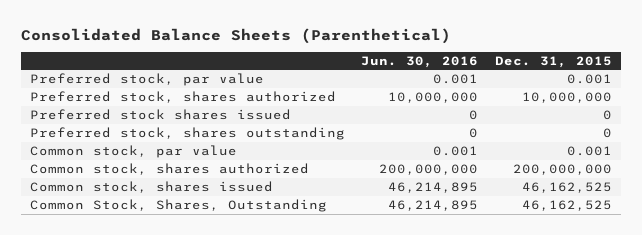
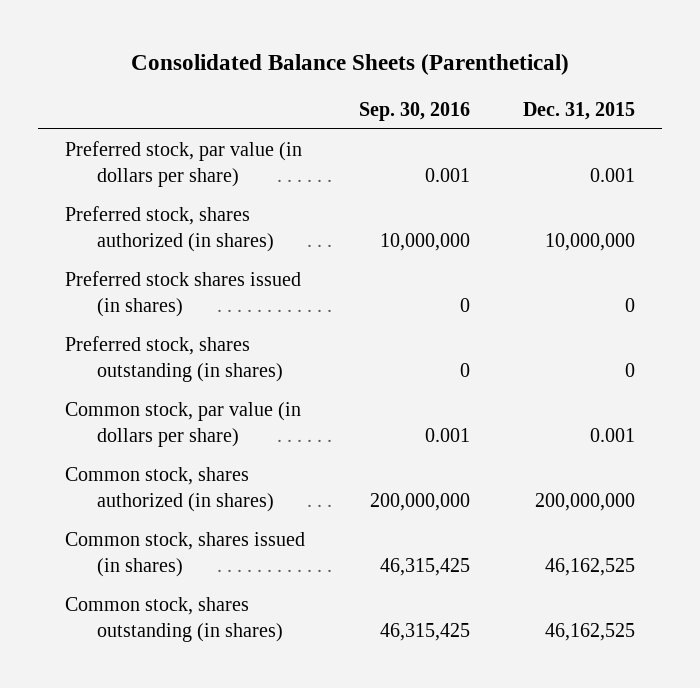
[361,55,479,68] Jun. 30, 2016 -> none
none -> [358,101,470,121] Sep. 30, 2016
[29,73,264,87] Preferred stock, par value -> [65,140,303,187] Preferred stock, par value (in dollars per share)
[29,91,336,104] Preferred stock, shares authorized -> [65,205,275,252] Preferred stock, shares authorized (in shares)
[29,109,291,121] Preferred stock shares issued -> [65,270,302,317] Preferred stock shares issued (in shares)
[29,127,345,141] Preferred stock, shares outstanding -> [65,335,284,382] Preferred stock, shares outstanding (in shares)
[29,145,237,159] Common stock, par value -> [65,401,302,447] Common stock, par value (in dollars per share)
[29,163,309,176] Common stock, shares authorized -> [65,466,275,512] Common stock, shares authorized (in shares)
[29,181,273,194] Common stock, shares issued -> [65,531,306,577] Common stock, shares issued (in shares)
[29,199,327,213] Common Stock, Shares, Outstanding -> [65,596,284,642] Common stock, shares outstanding (in shares)

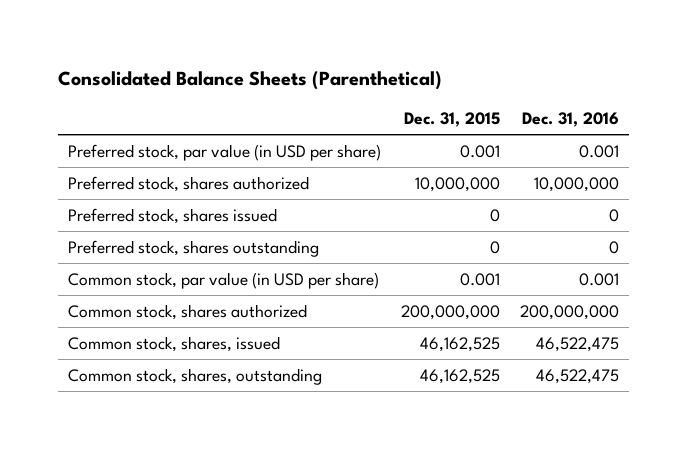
[358,101,470,121] Sep. 30, 2016 -> none
none -> [521,112,619,128] Dec. 31, 2016
[65,140,303,187] Preferred stock, par value (in dollars per share) -> [68,143,382,161] Preferred stock, par value (in USD per share)
[65,205,275,252] Preferred stock, shares authorized (in shares) -> [68,175,310,192] Preferred stock, shares authorized
[65,270,302,317] Preferred stock shares issued (in shares) -> [68,207,278,224] Preferred stock, shares issued
[65,335,284,382] Preferred stock, shares outstanding (in shares) -> [68,239,320,257] Preferred stock, shares outstanding
[65,401,302,447] Common stock, par value (in dollars per share) -> [68,271,380,289] Common stock, par value (in USD per share)
[65,466,275,512] Common stock, shares authorized (in shares) -> [68,303,308,320] Common stock, shares authorized
[65,531,306,577] Common stock, shares issued (in shares) -> [68,335,281,352] Common stock, shares, issued
[65,596,284,642] Common stock, shares outstanding (in shares) -> [68,367,323,385] Common stock, shares, outstanding

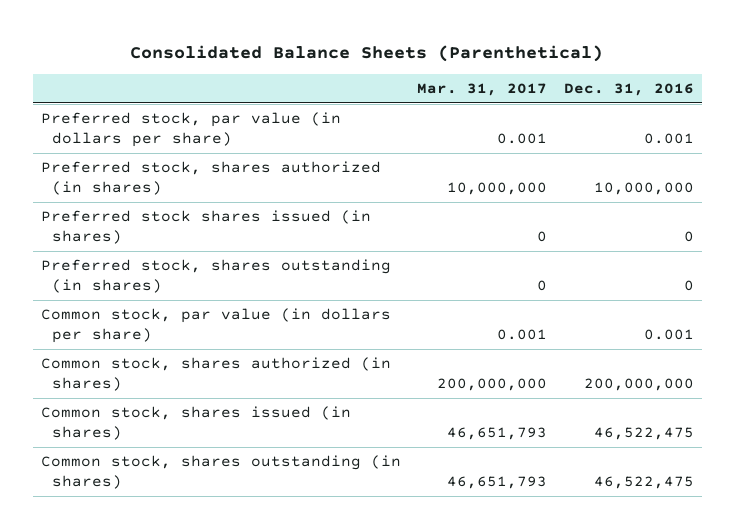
[404,112,501,128] Dec. 31, 2015 -> none
none -> [417,82,548,96] Mar. 31, 2017
[68,143,382,161] Preferred stock, par value (in USD per share) -> [41,112,342,148] Preferred stock, par value (in dollars per share)
[68,175,310,192] Preferred stock, shares authorized -> [41,161,382,196] Preferred stock, shares authorized (in shares)
[68,207,278,224] Preferred stock, shares issued -> [41,210,372,245] Preferred stock shares issued (in shares)
[68,239,320,257] Preferred stock, shares outstanding -> [41,259,392,294] Preferred stock, shares outstanding (in shares)
[68,271,380,289] Common stock, par value (in USD per share) -> [41,308,392,344] Common stock, par value (in dollars per share)
[68,303,308,320] Common stock, shares authorized -> [41,357,392,392] Common stock, shares authorized (in shares)
[68,335,281,352] Common stock, shares, issued -> [41,406,352,441] Common stock, shares issued (in shares)
[68,367,323,385] Common stock, shares, outstanding -> [41,455,402,490] Common stock, shares outstanding (in shares)

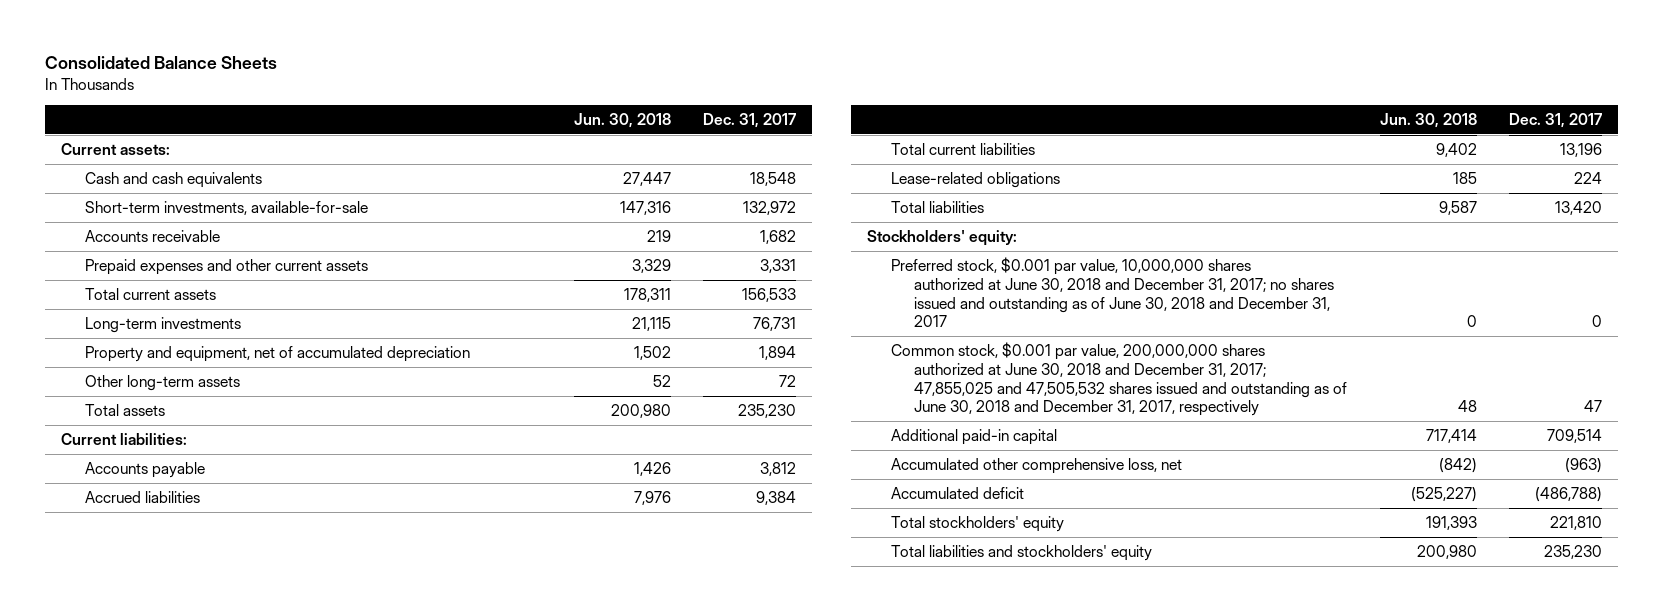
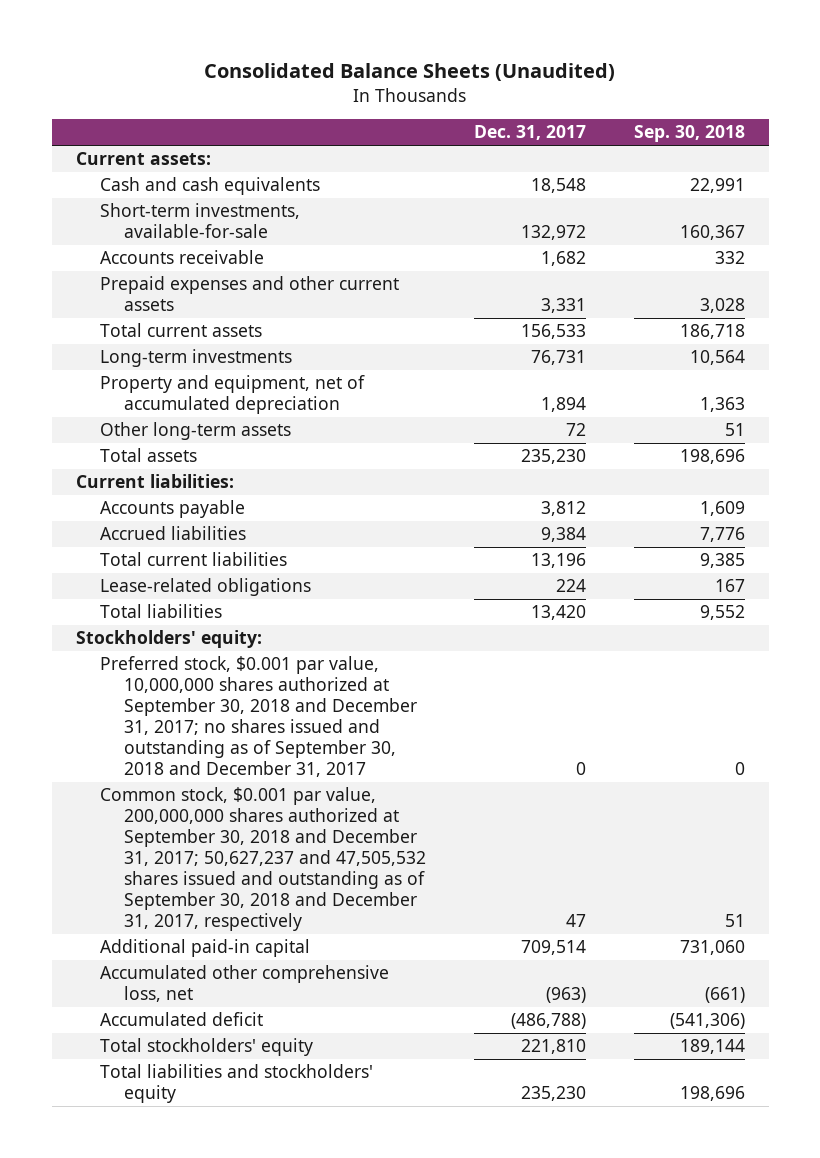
[45,56,278,70] Consolidated Balance Sheets -> [204,63,616,82] Consolidated Balance Sheets (Unaudited)
[574,113,672,129] Jun. 30, 2018 -> none
none -> [633,125,745,143] Sep. 30, 2018
[890,256,1335,328] Preferred stock, $0.001 par value, 10,000,000 shares authorized at June 30, 2018 and December 31, 2017; no shares issued and outstanding as of June 30, 2018 and December 31, 2017 -> [99,656,418,777] Preferred stock, $0.001 par value, 10,000,000 shares authorized at September 30, 2018 and December 31, 2017; no shares issued and outstanding as of September 30, 2018 and December 31, 2017
[890,341,1348,417] Common stock, $0.001 par value, 200,000,000 shares authorized at June 30, 2018 and December 31, 2017; 47,855,025 and 47,505,532 shares issued and outstanding as of June 30, 2018 and December 31, 2017, respectively -> [99,787,427,931] Common stock, $0.001 par value, 200,000,000 shares authorized at September 30, 2018 and December 31, 2017; 50,627,237 and 47,505,532 shares issued and outstanding as of September 30, 2018 and December 31, 2017, respectively

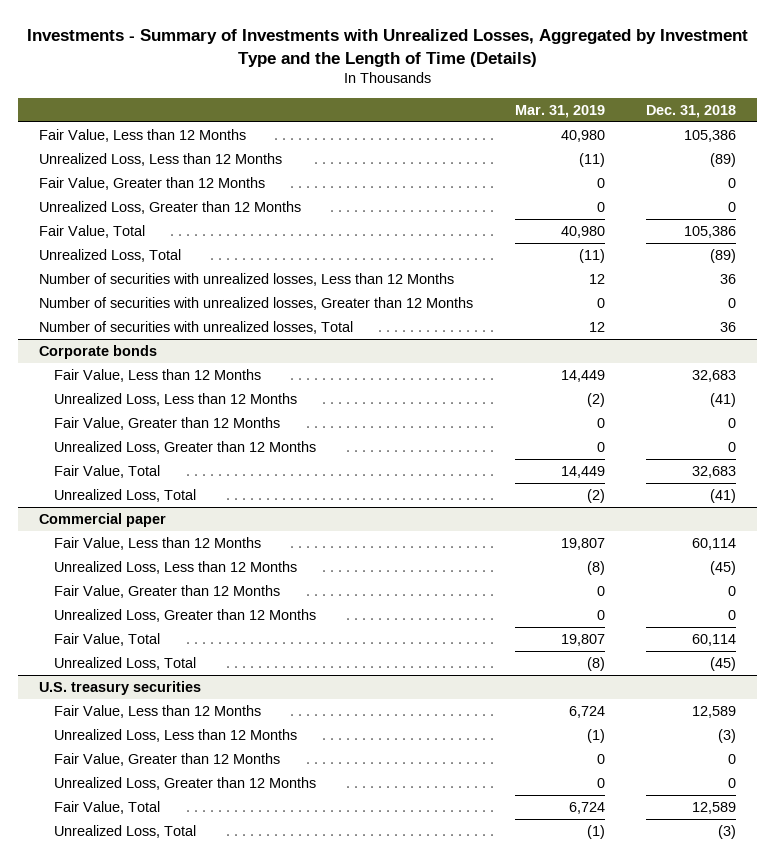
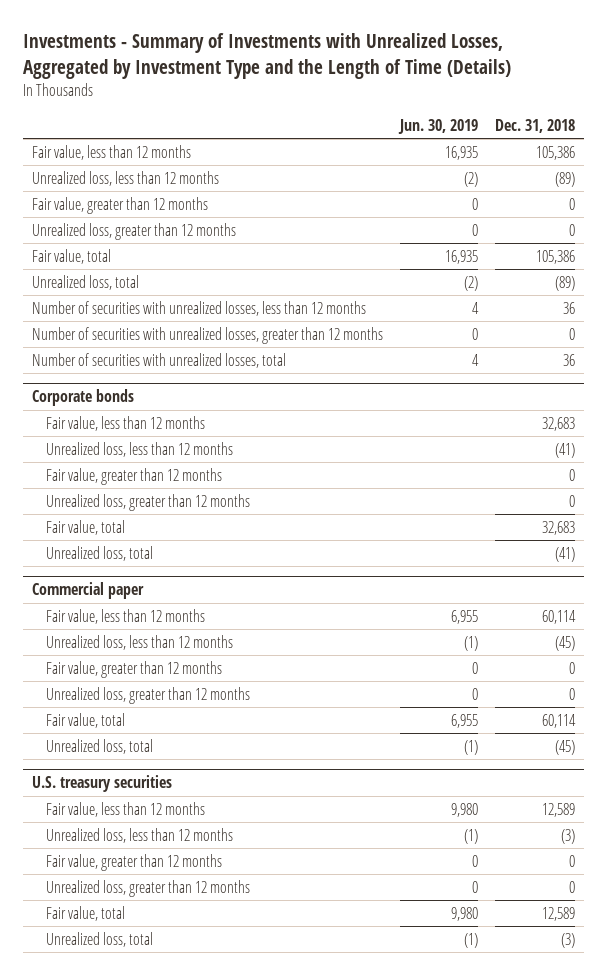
[514,104,605,118] Mar. 31, 2019 -> none
none -> [398,118,479,134] Jun. 30, 2019
[39,129,247,143] Fair Value, Less than 12 Months -> [31,144,191,160] Fair value, less than 12 months
[39,153,283,167] Unrealized Loss, Less than 12 Months -> [31,170,219,186] Unrealized loss, less than 12 months
[39,177,266,191] Fair Value, Greater than 12 Months -> [31,196,208,214] Fair value, greater than 12 months
[39,201,302,215] Unrealized Loss, Greater than 12 Months -> [31,222,236,240] Unrealized loss, greater than 12 months
[39,225,146,239] Fair Value, Total -> [31,248,111,264] Fair value, total
[39,249,182,263] Unrealized Loss, Total -> [31,274,139,290] Unrealized loss, total
[39,273,455,287] Number of securities with unrealized losses, Less than 12 Months -> [31,300,366,316] Number of securities with unrealized losses, less than 12 months
[39,297,474,311] Number of securities with unrealized losses, Greater than 12 Months -> [31,326,383,344] Number of securities with unrealized losses, greater than 12 months
[39,321,354,335] Number of securities with unrealized losses, Total -> [31,352,286,368] Number of securities with unrealized losses, total
[53,369,261,383] Fair Value, Less than 12 Months -> [46,415,206,431] Fair value, less than 12 months
[53,393,297,407] Unrealized Loss, Less than 12 Months -> [46,441,234,457] Unrealized loss, less than 12 months
[53,417,280,431] Fair Value, Greater than 12 Months -> [46,467,223,485] Fair value, greater than 12 months
[53,441,316,455] Unrealized Loss, Greater than 12 Months -> [46,493,251,511] Unrealized loss, greater than 12 months
[53,465,160,479] Fair Value, Total -> [46,519,126,535] Fair value, total
[53,489,196,503] Unrealized Loss, Total -> [46,545,154,561] Unrealized loss, total
[53,537,261,551] Fair Value, Less than 12 Months -> [46,608,206,624] Fair value, less than 12 months
[53,561,297,575] Unrealized Loss, Less than 12 Months -> [46,634,234,650] Unrealized loss, less than 12 months
[53,585,280,599] Fair Value, Greater than 12 Months -> [46,660,223,678] Fair value, greater than 12 months
[53,609,316,623] Unrealized Loss, Greater than 12 Months -> [46,686,251,704] Unrealized loss, greater than 12 months
[53,633,160,647] Fair Value, Total -> [46,712,126,728] Fair value, total
[53,657,196,671] Unrealized Loss, Total -> [46,738,154,754] Unrealized loss, total
[53,705,261,719] Fair Value, Less than 12 Months -> [46,801,206,817] Fair value, less than 12 months
[53,729,297,743] Unrealized Loss, Less than 12 Months -> [46,827,234,843] Unrealized loss, less than 12 months
[53,753,280,767] Fair Value, Greater than 12 Months -> [46,853,223,871] Fair value, greater than 12 months
[53,777,316,791] Unrealized Loss, Greater than 12 Months -> [46,879,251,897] Unrealized loss, greater than 12 months
[53,801,160,815] Fair Value, Total -> [46,905,126,921] Fair value, total
[53,825,196,839] Unrealized Loss, Total -> [46,931,154,947] Unrealized loss, total

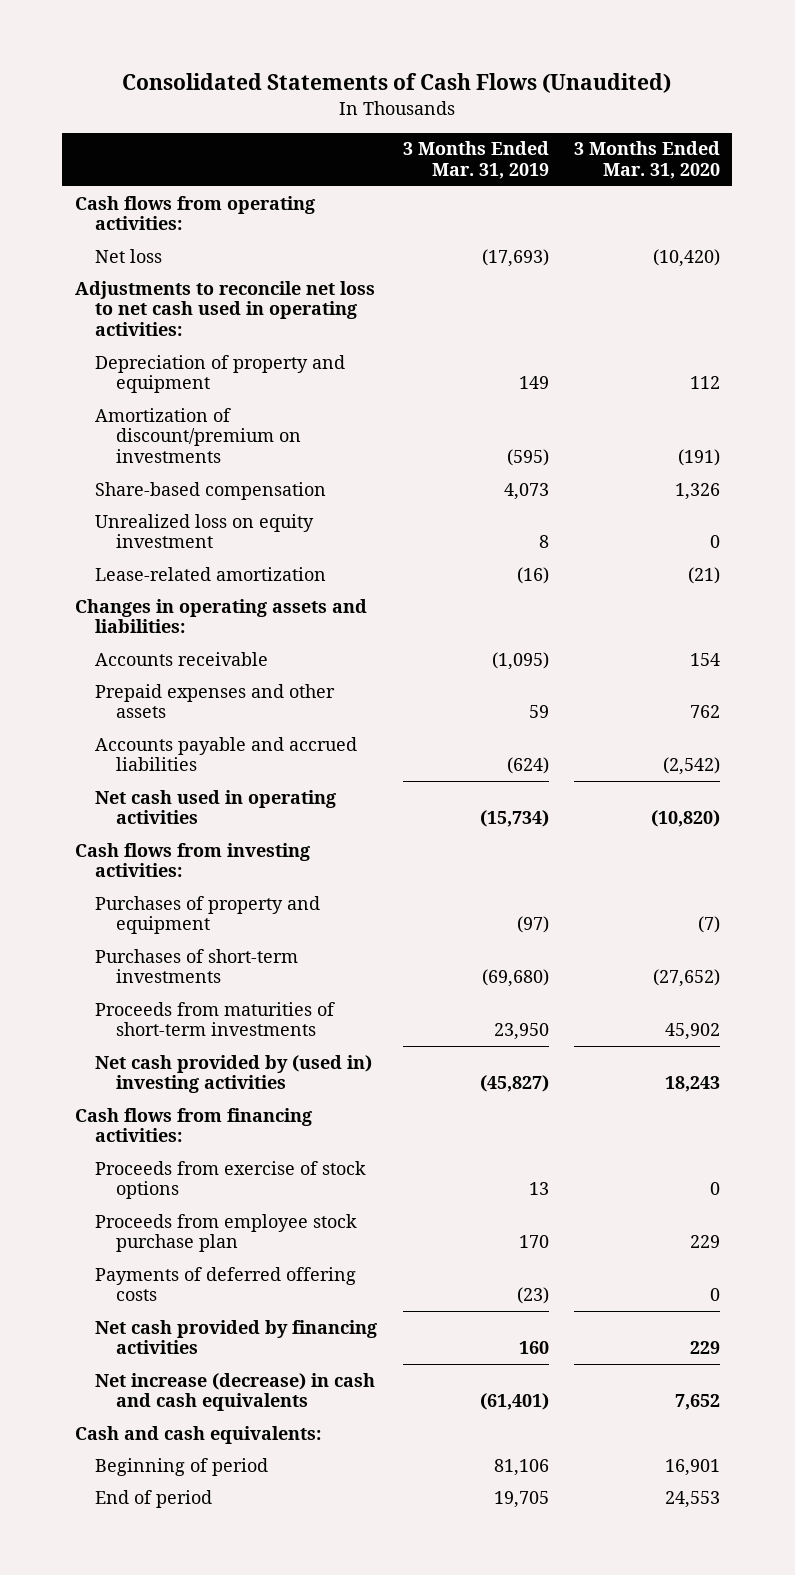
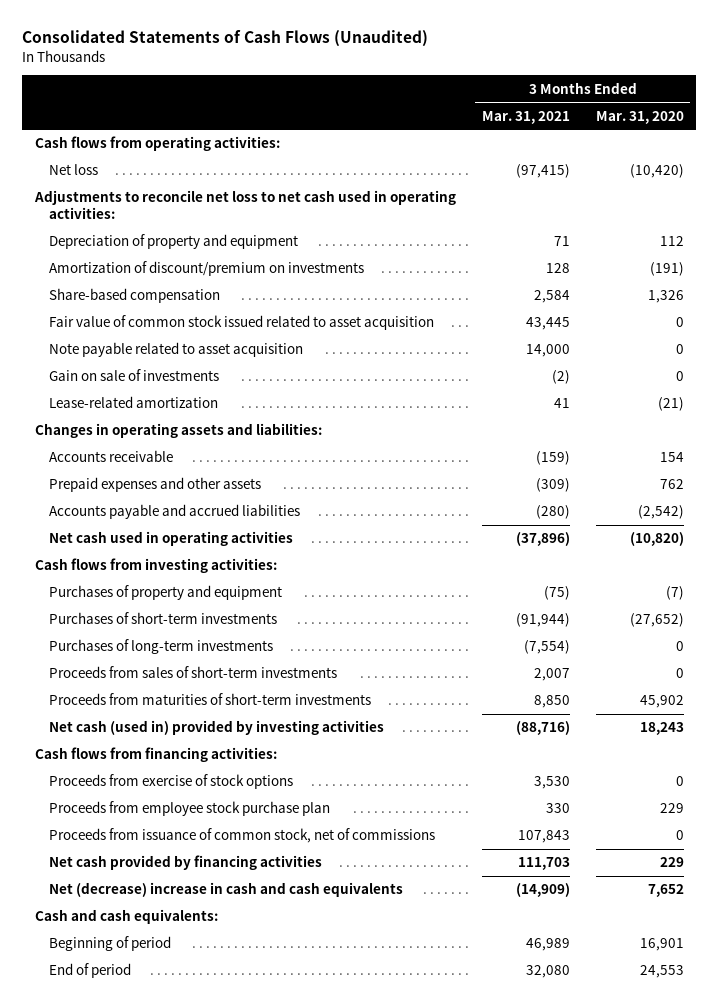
[402,141,549,180] 3 Months Ended Mar. 31, 2019 -> none
none -> [481,110,570,124] Mar. 31, 2021
[95,513,315,549] Unrealized loss on equity investment -> none
none -> [49,315,435,331] Fair value of common stock issued related to asset acquisition
none -> [49,342,304,358] Note payable related to asset acquisition
none -> [49,369,220,382] Gain on sale of investments
none -> [49,639,274,655] Purchases of long-term investments
none -> [49,666,338,679] Proceeds from sales of short-term investments
[95,1054,373,1094] Net cash provided by (used in) investing activities -> [49,720,385,736] Net cash (used in) provided by investing activities
[95,1266,357,1302] Payments of deferred offering costs -> none
none -> [49,828,436,844] Proceeds from issuance of common stock, net of commissions
[95,1372,376,1412] Net increase (decrease) in cash and cash equivalents -> [49,882,404,898] Net (decrease) increase in cash and cash equivalents

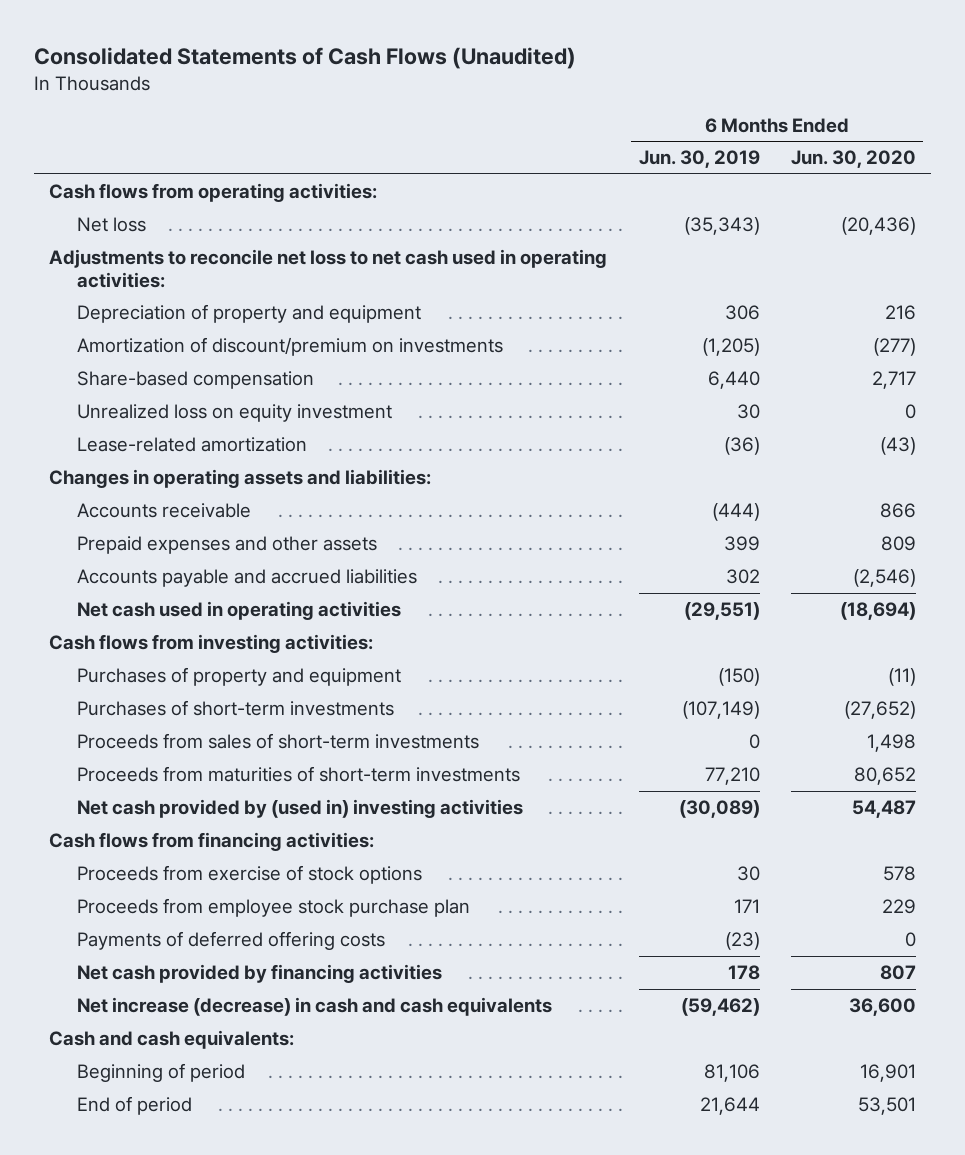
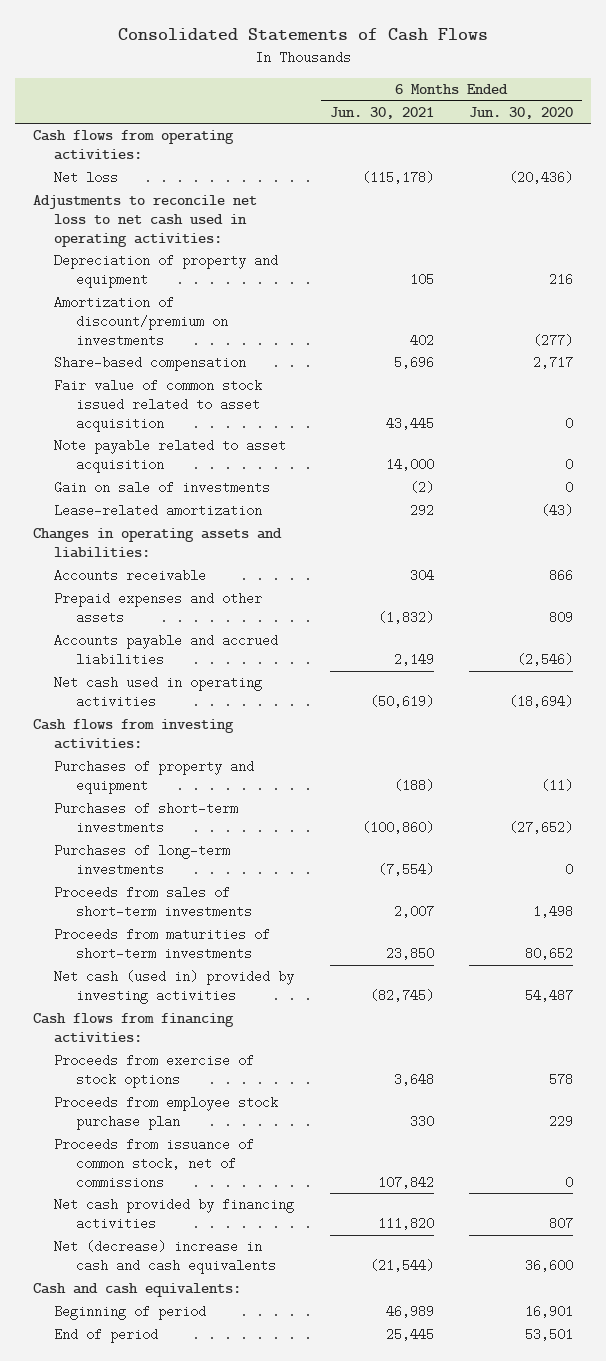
[33,46,576,69] Consolidated Statements of Cash Flows (Unaudited) -> [117,27,488,41] Consolidated Statements of Cash Flows
[638,150,760,169] Jun. 30, 2019 -> none
none -> [329,106,434,119] Jun. 30, 2021
[76,404,392,423] Unrealized loss on equity investment -> none
none -> [54,379,263,432] Fair value of common stock issued related to asset acquisition
none -> [54,439,287,474] Note payable related to asset acquisition
none -> [54,481,271,495] Gain on sale of investments
none -> [54,844,231,877] Purchases of long-term investments
[76,799,523,819] Net cash provided by (used in) investing activities -> [54,970,295,1005] Net cash (used in) provided by investing activities
[76,931,385,951] Payments of deferred offering costs -> none
none -> [54,1138,255,1189] Proceeds from issuance of common stock, net of commissions
[76,997,552,1017] Net increase (decrease) in cash and cash equivalents -> [54,1240,276,1275] Net (decrease) increase in cash and cash equivalents

